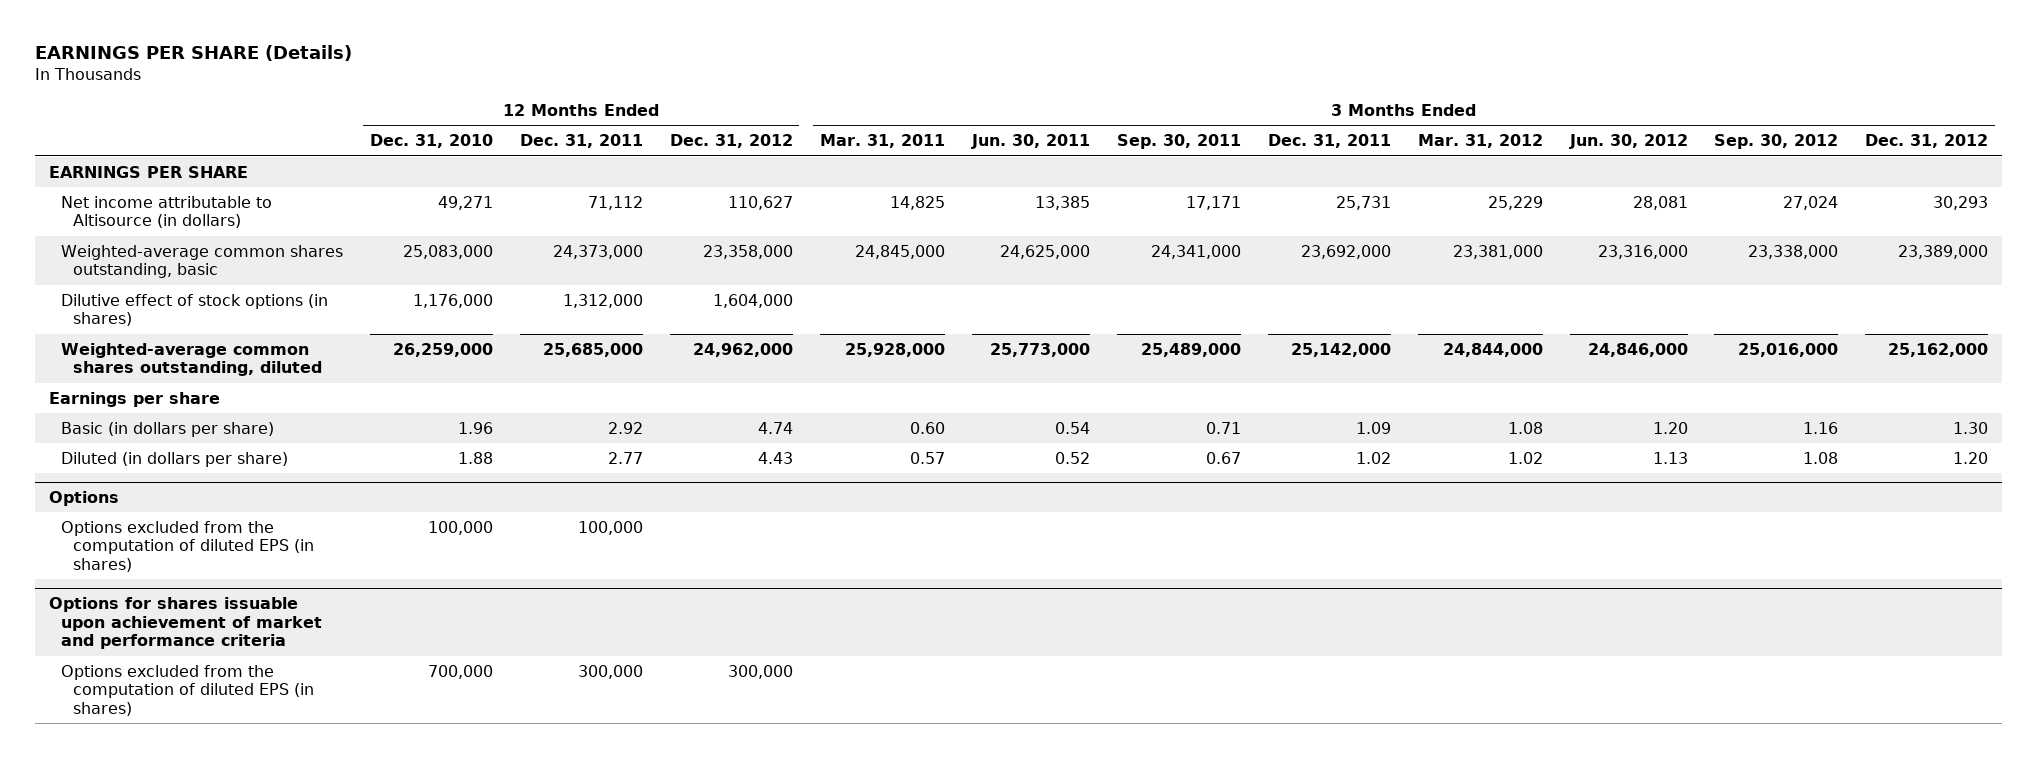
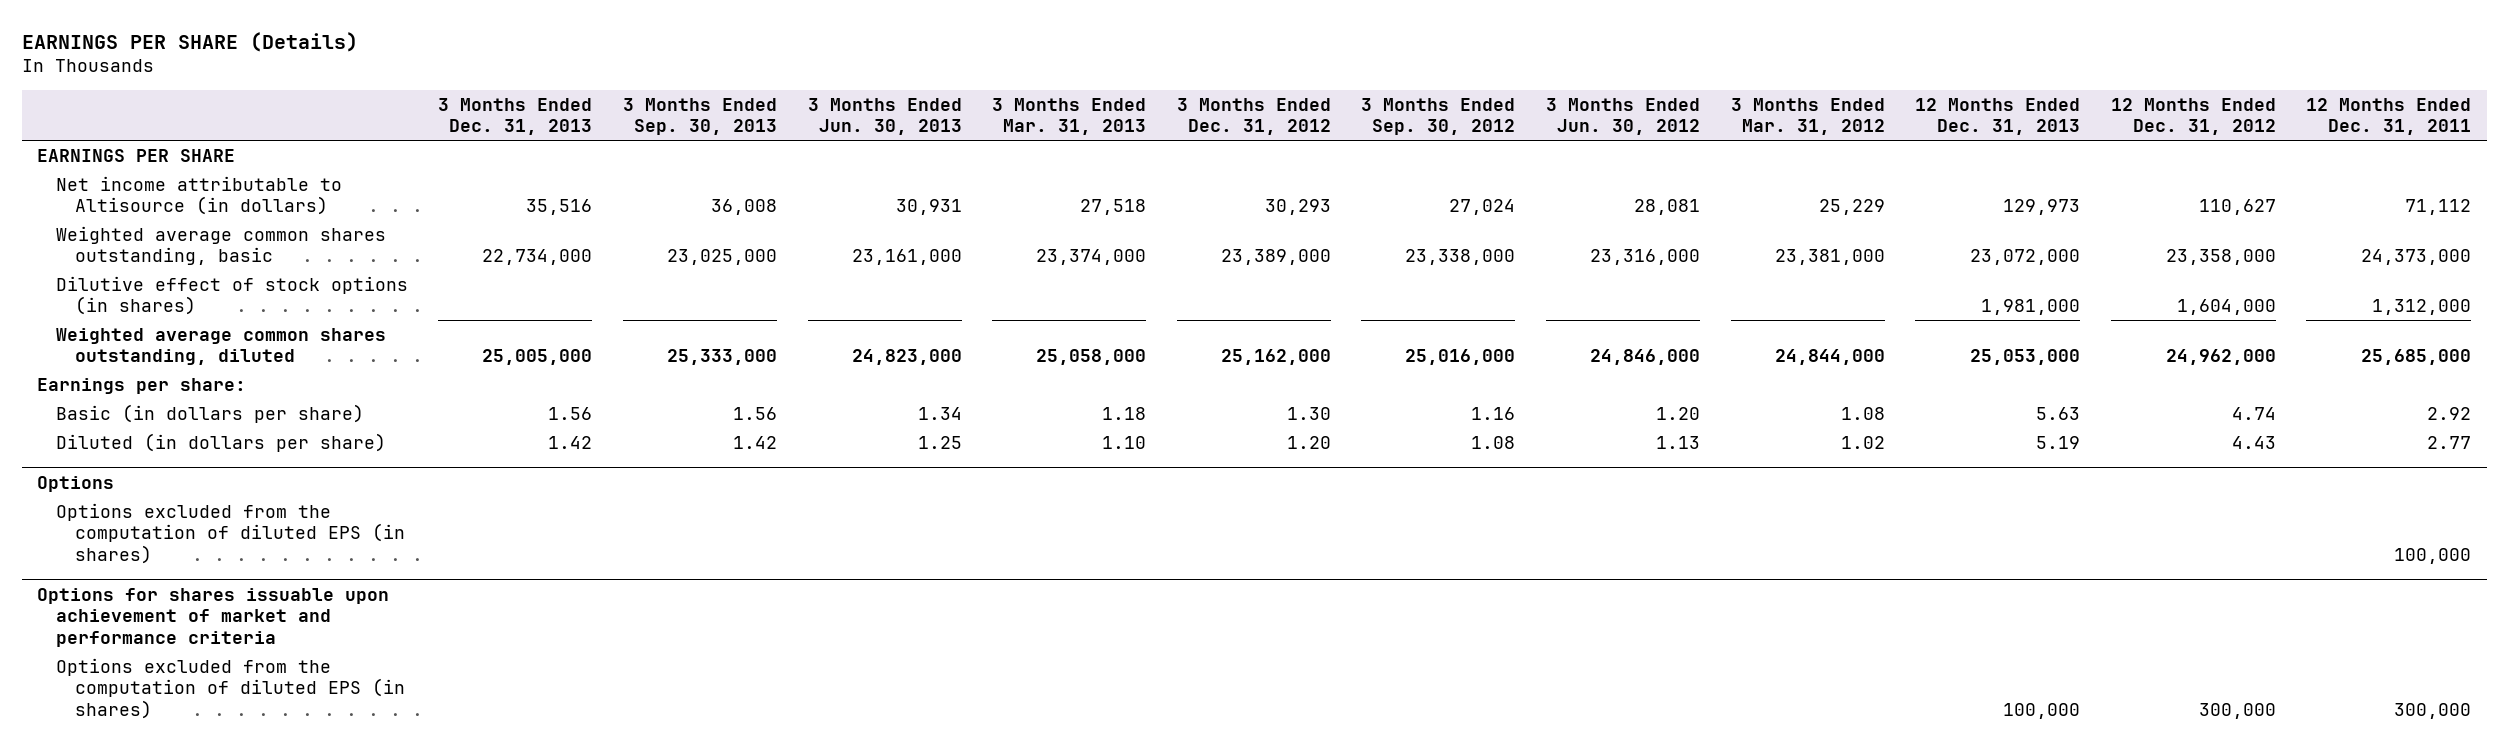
[369,134,493,149] Dec. 31, 2010 -> none
[819,134,945,149] Mar. 31, 2011 -> none
[970,134,1090,150] Jun. 30, 2011 -> none
[1116,134,1241,150] Sep. 30, 2011 -> none
[1267,134,1391,149] Dec. 31, 2011 -> none
none -> [438,97,593,136] 3 Months Ended Dec. 31, 2013
none -> [623,97,778,136] 3 Months Ended Sep. 30, 2013
none -> [807,97,962,136] 3 Months Ended Jun. 30, 2013
none -> [992,97,1147,136] 3 Months Ended Mar. 31, 2013
none -> [1915,97,2081,136] 12 Months Ended Dec. 31, 2013
[60,244,343,279] Weighted-average common shares outstanding, basic -> [55,225,386,266] Weighted average common shares outstanding, basic
[60,342,322,377] Weighted-average common shares outstanding, diluted -> [55,327,386,366] Weighted average common shares outstanding, diluted
[48,391,220,407] Earnings per share -> [36,377,246,394] Earnings per share:

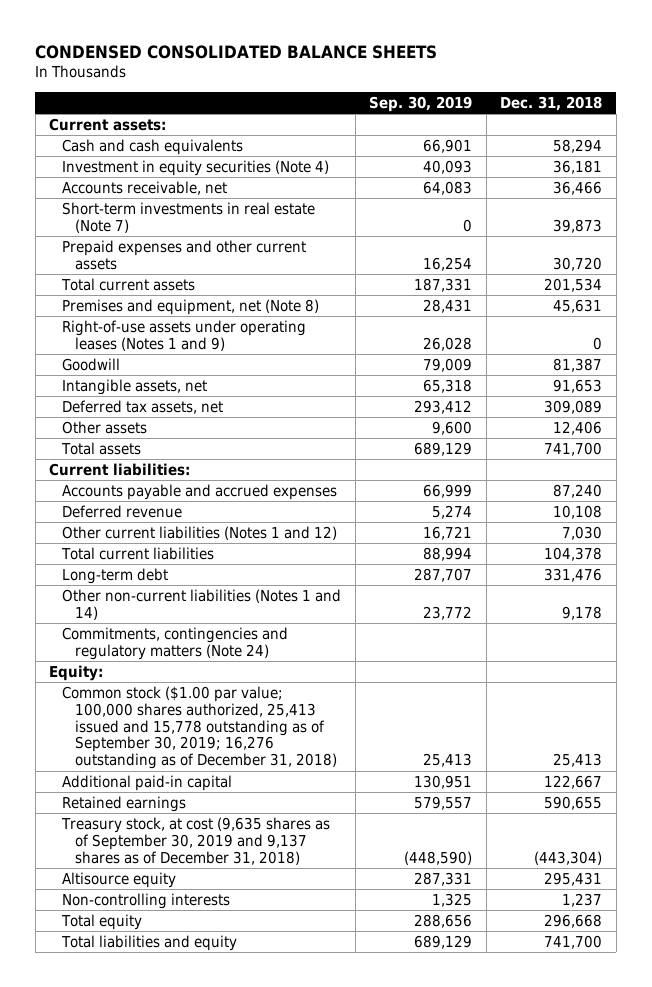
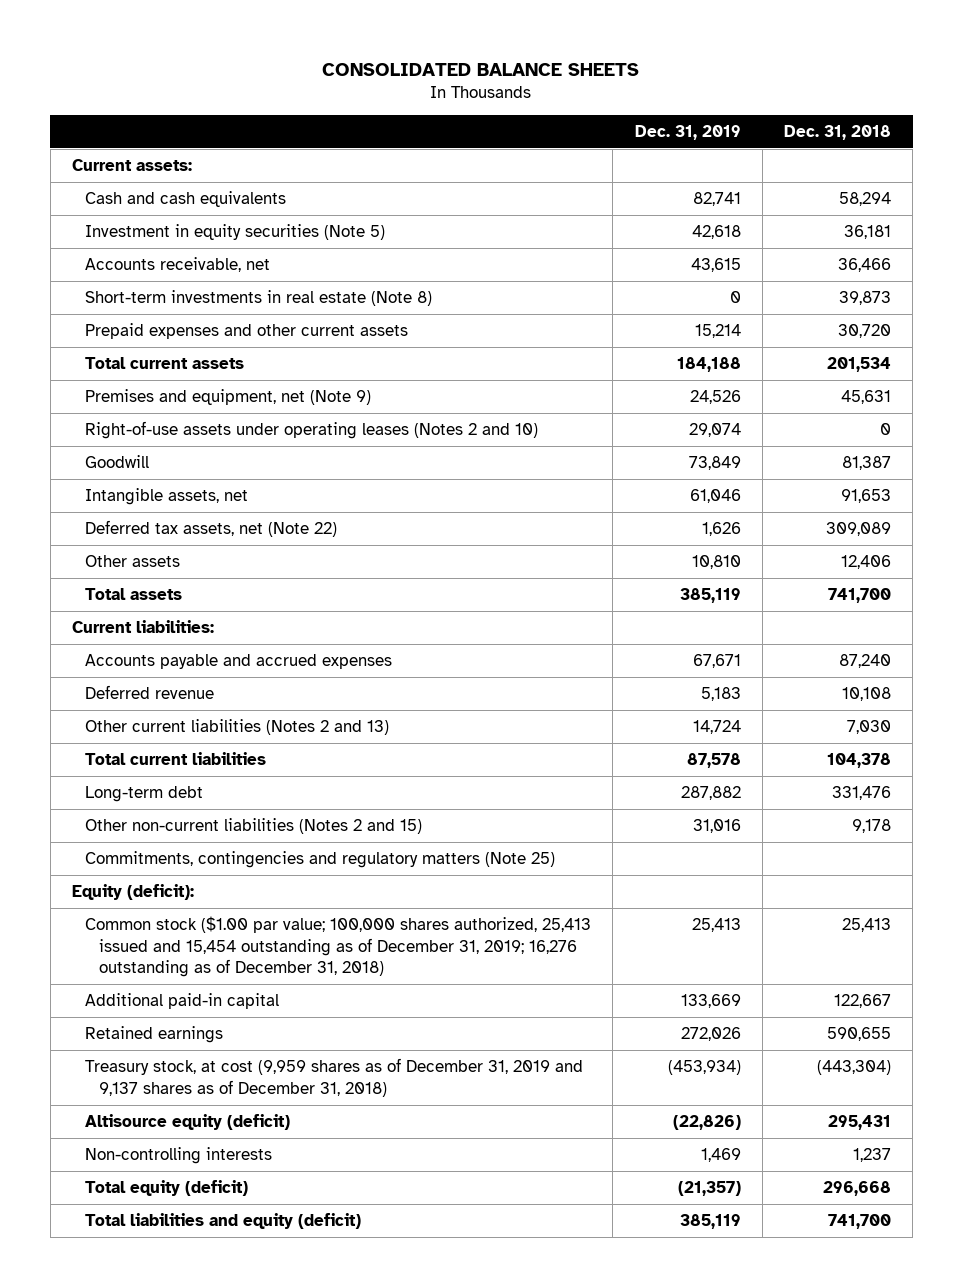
[35,44,438,59] CONDENSED CONSOLIDATED BALANCE SHEETS -> [322,62,640,76] CONSOLIDATED BALANCE SHEETS
[369,95,473,112] Sep. 30, 2019 -> none
none -> [634,125,741,141] Dec. 31, 2019
[62,160,330,177] Investment in equity securities (Note 4) -> [85,224,386,241] Investment in equity securities (Note 5)
[62,202,316,233] Short-term investments in real estate (Note 7) -> [85,290,433,307] Short-term investments in real estate (Note 8)
[62,299,320,316] Premises and equipment, net (Note 8) -> [85,389,372,406] Premises and equipment, net (Note 9)
[62,320,307,351] Right-of-use assets under operating leases (Notes 1 and 9) -> [85,421,539,440] Right-of-use assets under operating leases (Notes 2 and 10)
[62,400,224,415] Deferred tax assets, net -> [85,520,338,538] Deferred tax assets, net (Note 22)
[62,526,338,541] Other current liabilities (Notes 1 and 12) -> [85,719,390,736] Other current liabilities (Notes 2 and 13)
[62,589,342,620] Other non-current liabilities (Notes 1 and 14) -> [85,818,423,835] Other non-current liabilities (Notes 2 and 15)
[62,627,289,660] Commitments, contingencies and regulatory matters (Note 24) -> [85,851,556,869] Commitments, contingencies and regulatory matters (Note 25)
[49,665,104,682] Equity: -> [71,884,194,901] Equity (deficit):
[62,686,338,770] Common stock ($1.00 par value; 100,000 shares authorized, 25,413 issued and 15,778 outstanding as of September 30, 2019; 16,276 outstanding as of December 31, 2018) -> [85,916,592,978] Common stock ($1.00 par value; 100,000 shares authorized, 25,413 issued and 15,454 outstanding as of December 31, 2019; 16,276 outstanding as of December 31, 2018)
[61,817,331,865] Treasury stock, at cost (9,635 shares as of September 30, 2019 and 9,137 shares as of December 31, 2018) -> [85,1058,584,1097] Treasury stock, at cost (9,959 shares as of December 31, 2019 and 9,137 shares as of December 31, 2018)
[62,872,177,889] Altisource equity -> [85,1114,291,1131] Altisource equity (deficit)
[61,914,143,931] Total equity -> [85,1180,249,1197] Total equity (deficit)
[61,935,238,952] Total liabilities and equity -> [85,1213,362,1230] Total liabilities and equity (deficit)

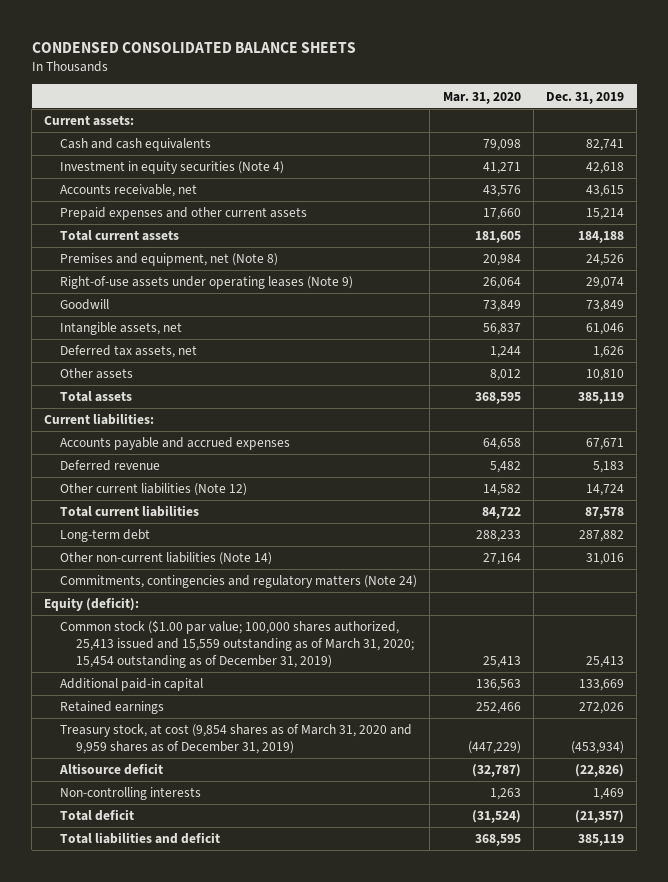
[322,62,640,76] CONSOLIDATED BALANCE SHEETS -> [31,41,356,53] CONDENSED CONSOLIDATED BALANCE SHEETS
[784,125,892,141] Dec. 31, 2018 -> none
none -> [442,91,521,104] Mar. 31, 2020
[85,224,386,241] Investment in equity securities (Note 5) -> [60,161,285,175] Investment in equity securities (Note 4)
[85,290,433,307] Short-term investments in real estate (Note 8) -> none
[85,389,372,406] Premises and equipment, net (Note 9) -> [60,253,279,267] Premises and equipment, net (Note 8)
[85,421,539,440] Right-of-use assets under operating leases (Notes 2 and 10) -> [60,276,354,290] Right-of-use assets under operating leases (Note 9)
[85,520,338,538] Deferred tax assets, net (Note 22) -> [60,345,198,359] Deferred tax assets, net
[85,719,390,736] Other current liabilities (Notes 2 and 13) -> [60,483,248,497] Other current liabilities (Note 12)
[85,818,423,835] Other non-current liabilities (Notes 2 and 15) -> [60,552,273,566] Other non-current liabilities (Note 14)
[85,851,556,869] Commitments, contingencies and regulatory matters (Note 25) -> [60,575,418,589] Commitments, contingencies and regulatory matters (Note 24)
[85,916,592,978] Common stock ($1.00 par value; 100,000 shares authorized, 25,413 issued and 15,454 outstanding as of December 31, 2019; 16,276 outstanding as of December 31, 2018) -> [60,620,415,668] Common stock ($1.00 par value; 100,000 shares authorized, 25,413 issued and 15,559 outstanding as of March 31, 2020; 15,454 outstanding as of December 31, 2019)
[85,1058,584,1097] Treasury stock, at cost (9,959 shares as of December 31, 2019 and 9,137 shares as of December 31, 2018) -> [60,724,413,755] Treasury stock, at cost (9,854 shares as of March 31, 2020 and 9,959 shares as of December 31, 2019)
[85,1114,291,1131] Altisource equity (deficit) -> [59,763,164,776] Altisource deficit
[85,1180,249,1197] Total equity (deficit) -> [60,809,135,822] Total deficit
[85,1213,362,1230] Total liabilities and equity (deficit) -> [60,832,221,845] Total liabilities and deficit

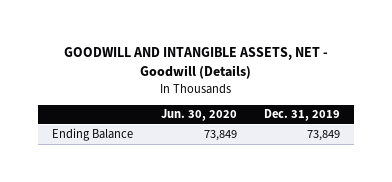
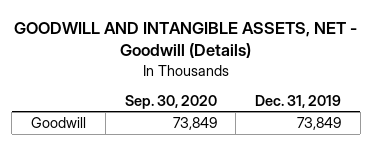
[160,109,237,122] Jun. 30, 2020 -> none
none -> [124,94,217,109] Sep. 30, 2020
[51,128,133,142] Ending Balance -> [30,116,86,128] Goodwill

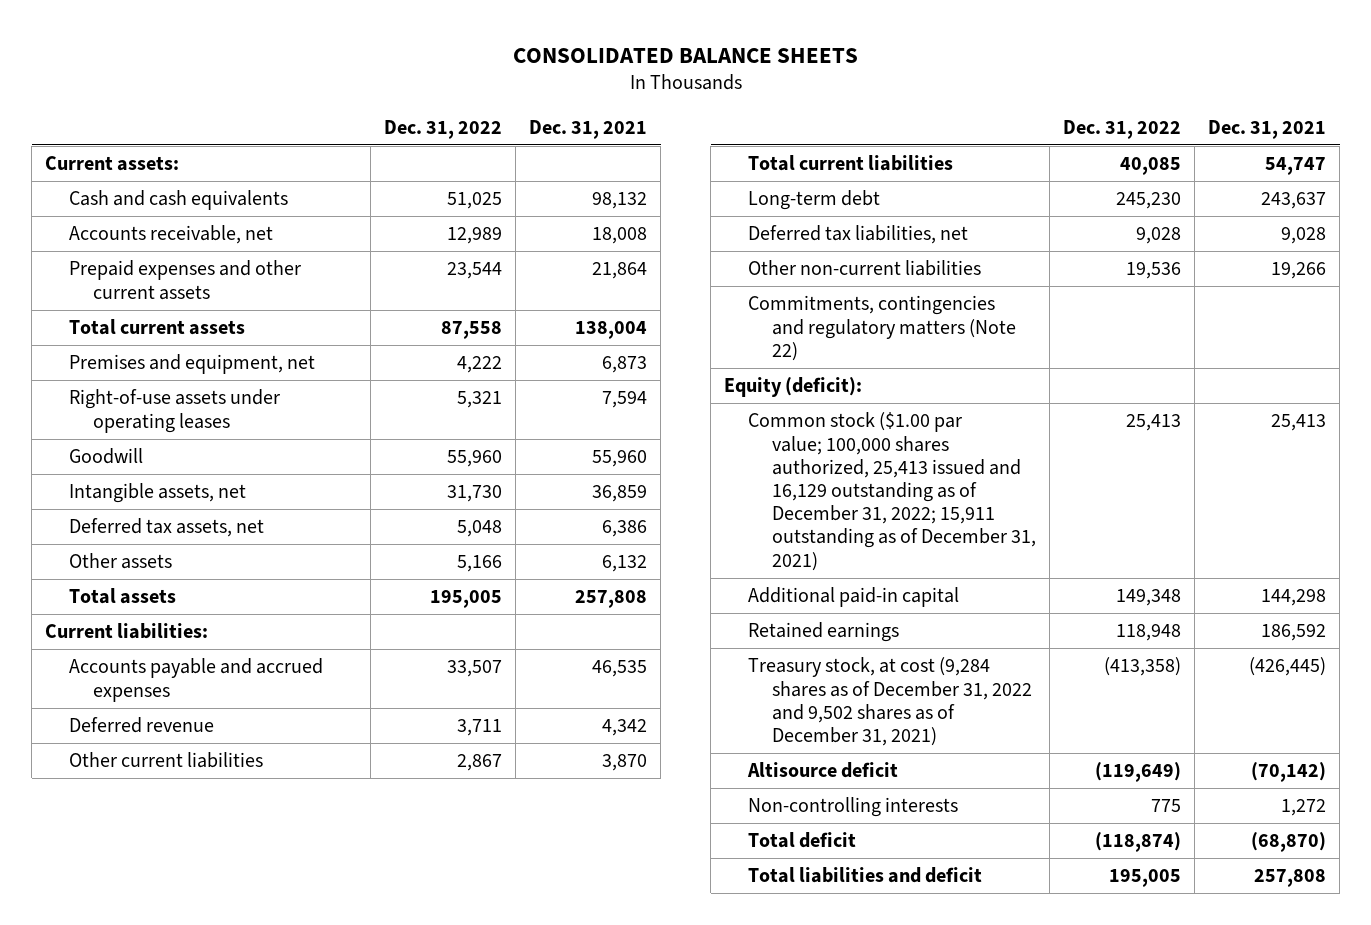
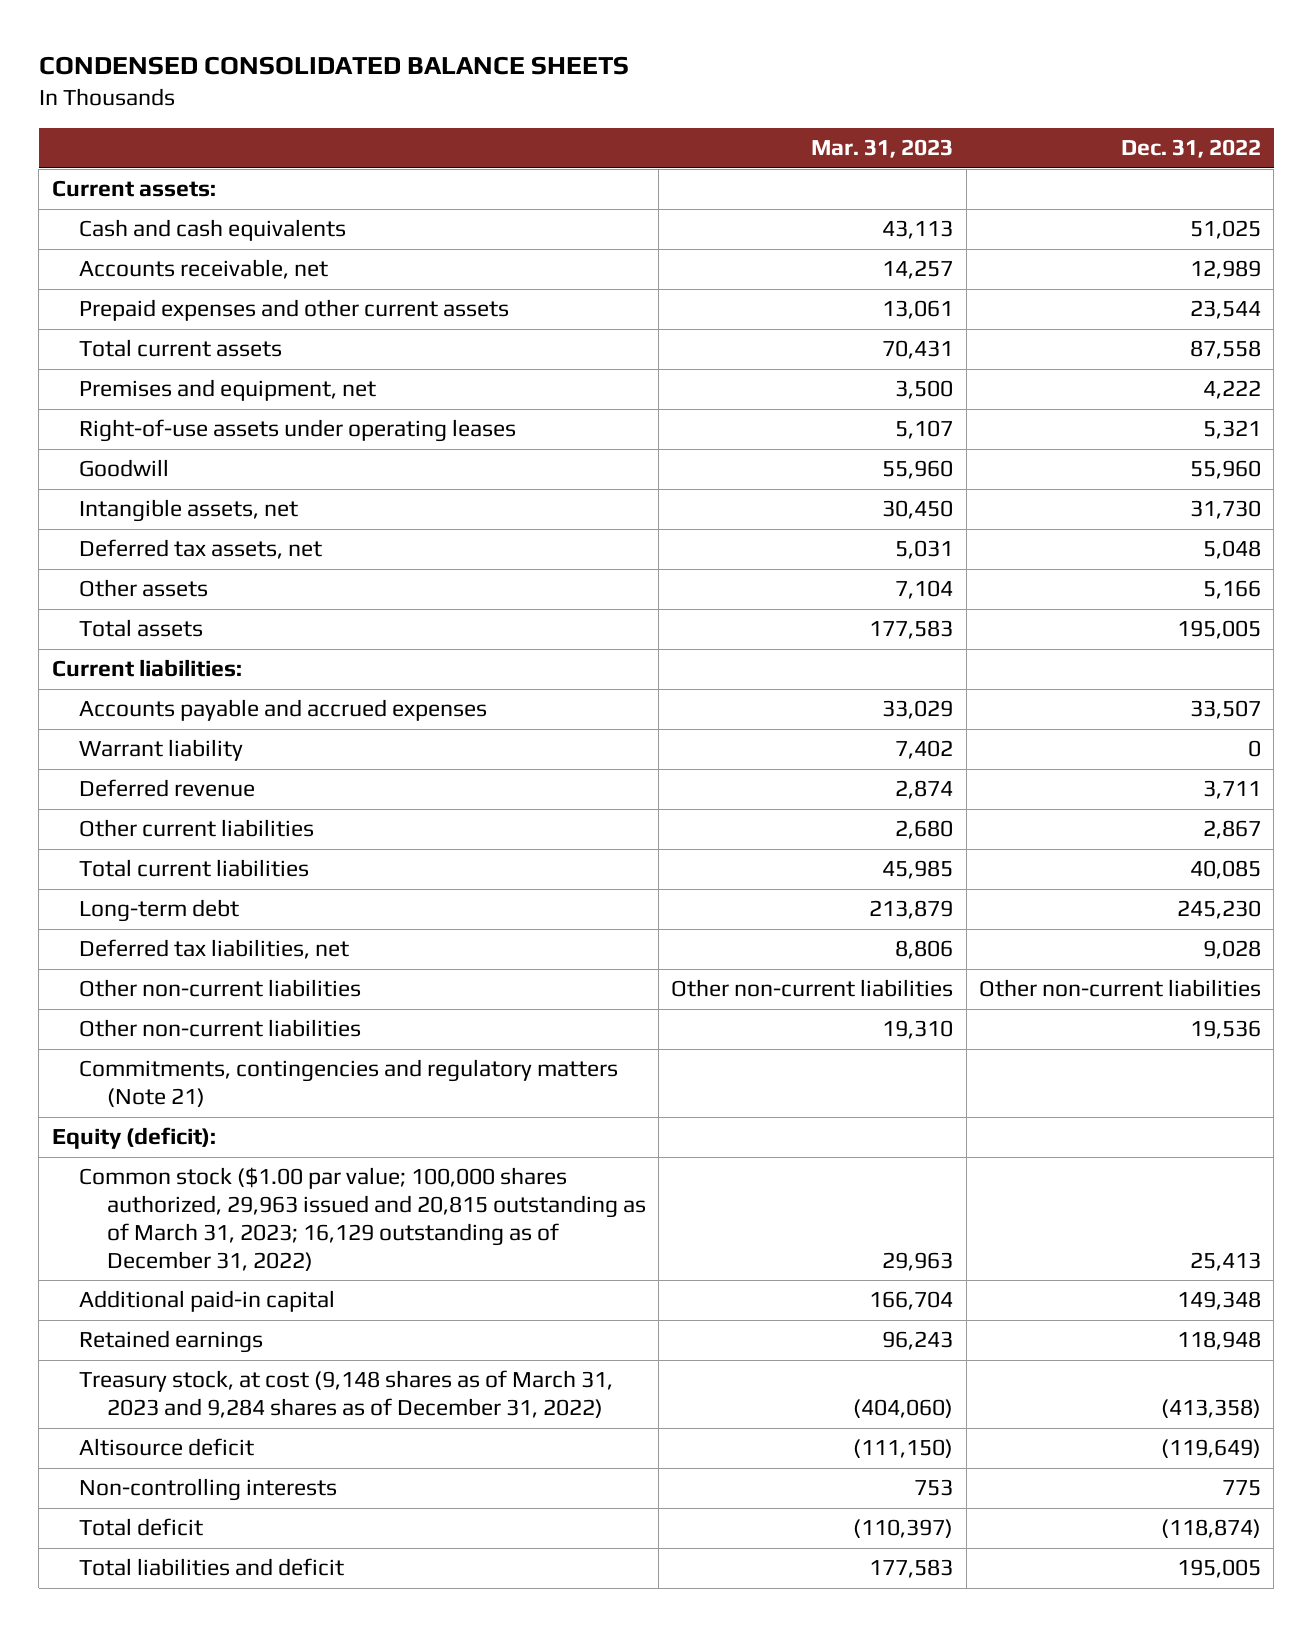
[512,47,858,63] CONSOLIDATED BALANCE SHEETS -> [38,56,629,76] CONDENSED CONSOLIDATED BALANCE SHEETS
[529,119,648,139] Dec. 31, 2021 -> none
none -> [811,139,954,159] Mar. 31, 2023
none -> [79,739,244,762] Warrant liability
none -> [79,979,362,998] Other non-current liabilities
[748,295,1017,361] Commitments, contingencies and regulatory matters (Note 22) -> [79,1059,619,1108] Commitments, contingencies and regulatory matters (Note 21)
[748,412,1037,571] Common stock ($1.00 par value; 100,000 shares authorized, 25,413 issued and 16,129 outstanding as of December 31, 2022; 15,911 outstanding as of December 31, 2021) -> [79,1167,646,1271] Common stock ($1.00 par value; 100,000 shares authorized, 29,963 issued and 20,815 outstanding as of March 31, 2023; 16,129 outstanding as of December 31, 2022)
[748,657,1033,746] Treasury stock, at cost (9,284 shares as of December 31, 2022 and 9,502 shares as of December 31, 2021) -> [79,1370,614,1419] Treasury stock, at cost (9,148 shares as of March 31, 2023 and 9,284 shares as of December 31, 2022)

